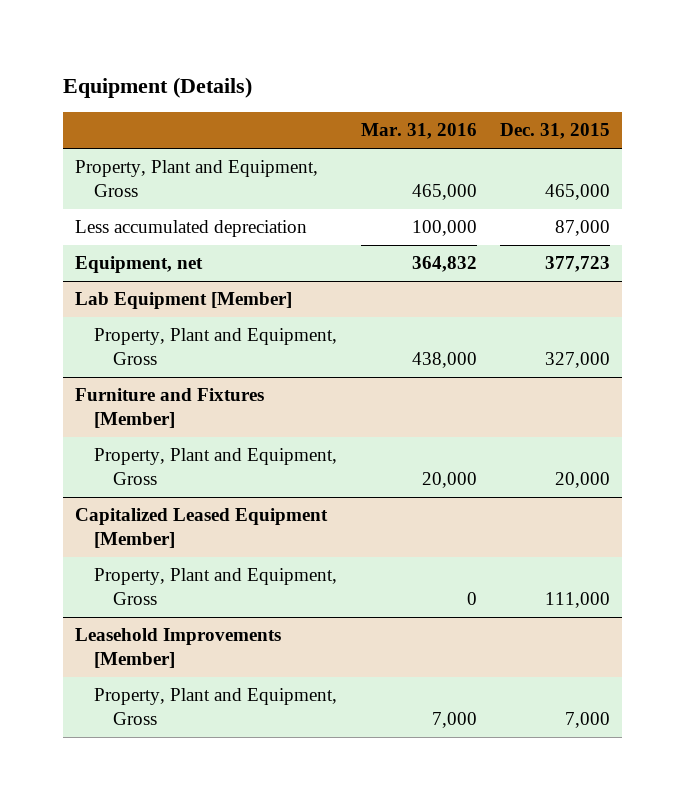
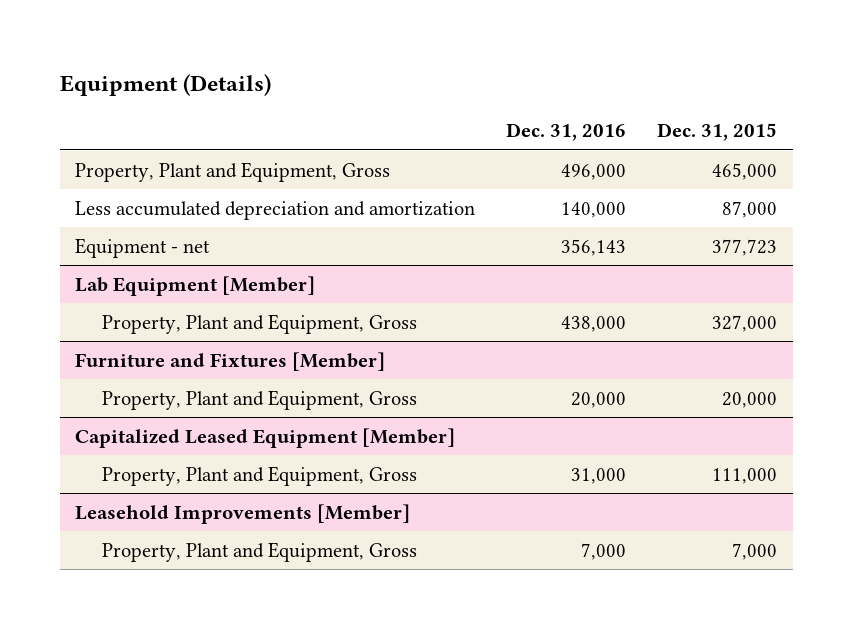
[360,123,477,140] Mar. 31, 2016 -> none
none -> [506,123,627,142] Dec. 31, 2016
[75,220,308,238] Less accumulated depreciation -> [75,200,476,220] Less accumulated depreciation and amortization
[75,256,204,274] Equipment, net -> [75,237,211,258] Equipment - net

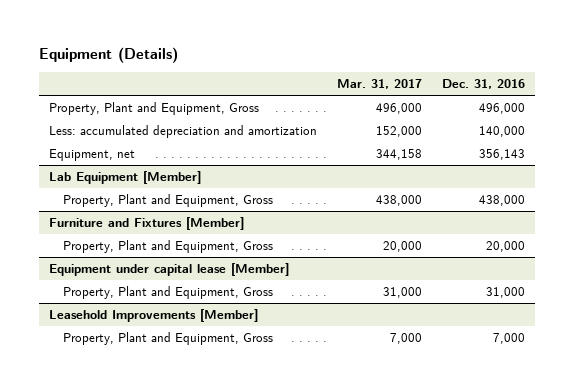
[657,123,778,142] Dec. 31, 2015 -> none
none -> [337,79,423,90] Mar. 31, 2017
[75,200,476,220] Less accumulated depreciation and amortization -> [49,124,318,138] Less: accumulated depreciation and amortization
[75,237,211,258] Equipment - net -> [49,148,136,161] Equipment, net
[75,427,456,448] Capitalized Leased Equipment [Member] -> [49,262,290,276] Equipment under capital lease [Member]

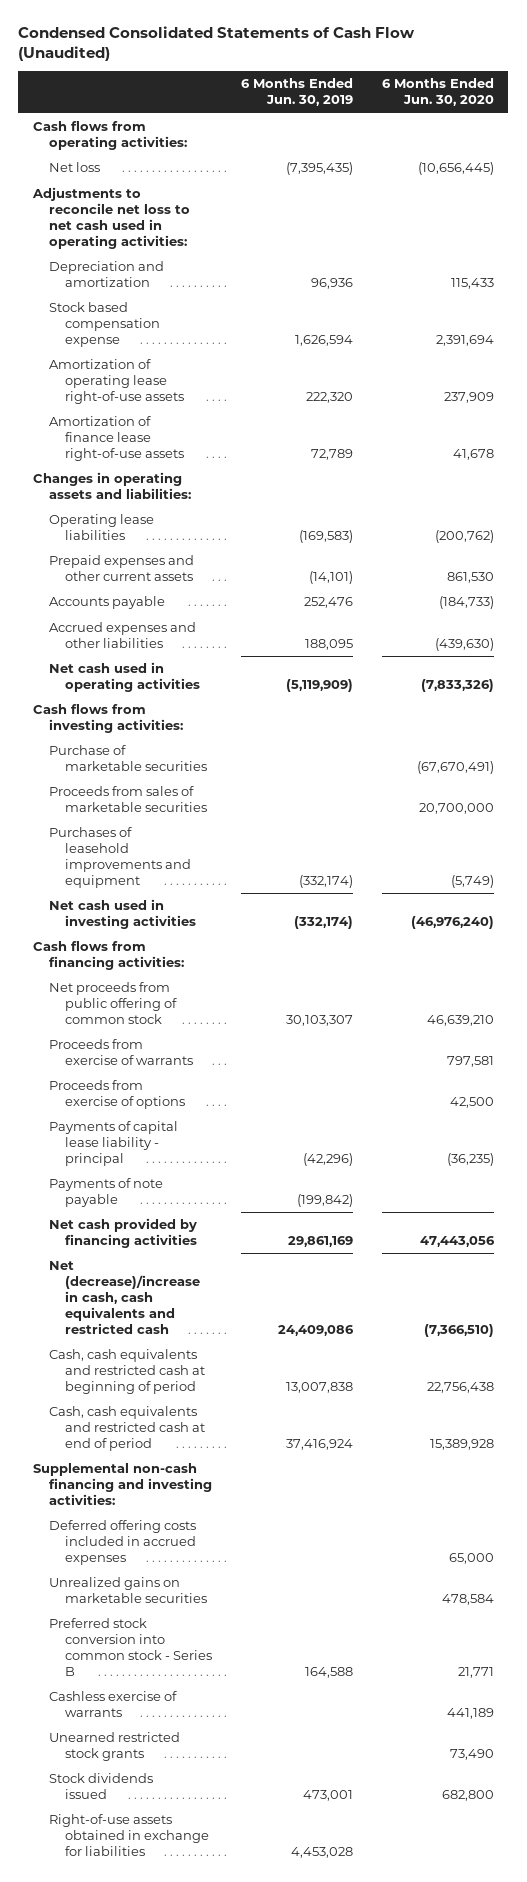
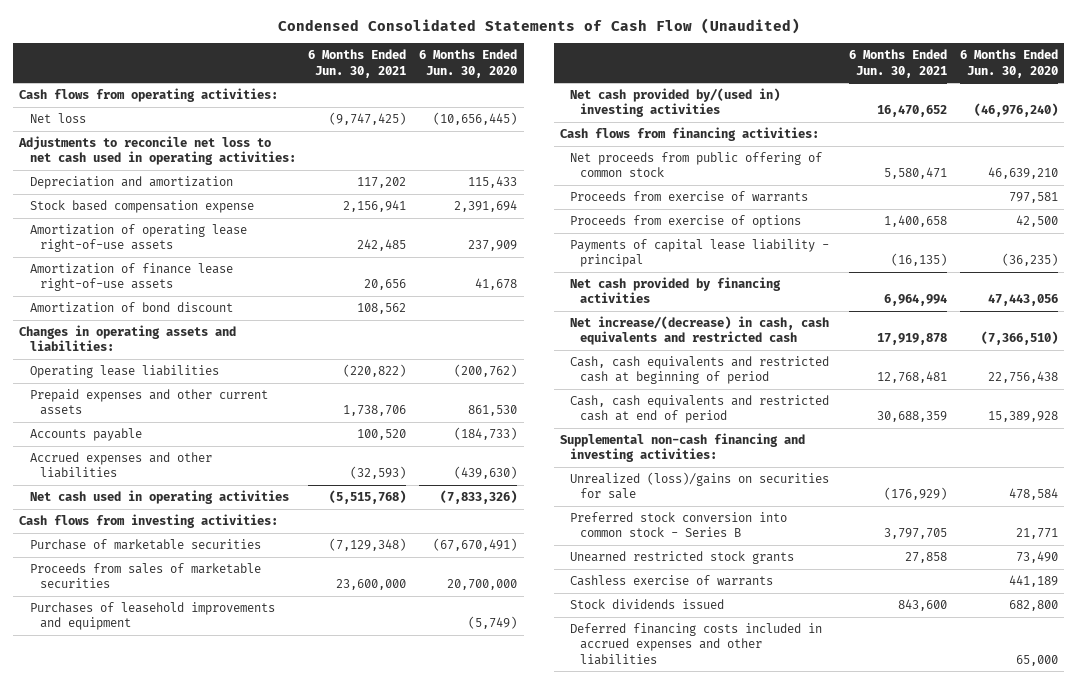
[241,78,354,107] 6 Months Ended Jun. 30, 2019 -> none
none -> [308,49,407,78] 6 Months Ended Jun. 30, 2021
none -> [29,301,233,313] Amortization of bond discount
[49,899,197,930] Net cash used in investing activities -> [570,87,781,118] Net cash provided by/(used in) investing activities
[49,1178,164,1208] Payments of note payable -> none
[49,1261,201,1334] Net (decrease)/increase in cash, cash equivalents and restricted cash -> [570,315,830,346] Net increase/(decrease) in cash, cash equivalents and restricted cash
[49,1520,197,1565] Deferred offering costs included in accrued expenses -> none
[49,1577,208,1604] Unrealized gains on marketable securities -> [570,471,830,500] Unrealized (loss)/gains on securities for sale
[49,1691,178,1718] Cashless exercise of warrants -> [570,574,774,586] Cashless exercise of warrants
[49,1814,210,1856] Right-of-use assets obtained in exchange for liabilities -> none
none -> [570,622,823,665] Deferred financing costs included in accrued expenses and other liabilities

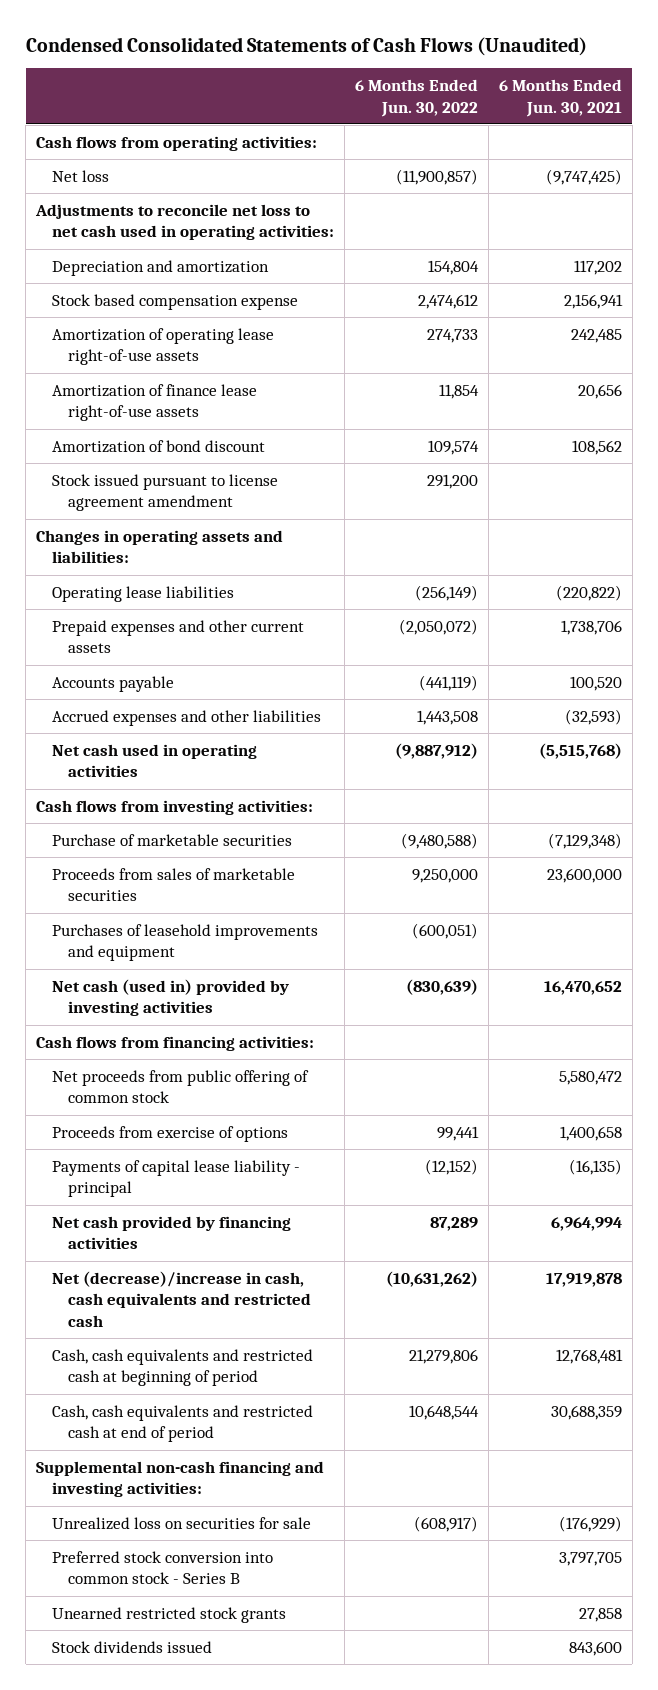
[277,18,800,35] Condensed Consolidated Statements of Cash Flow (Unaudited) -> [25,36,587,56] Condensed Consolidated Statements of Cash Flows (Unaudited)
[419,49,518,78] 6 Months Ended Jun. 30, 2020 -> none
none -> [354,79,478,117] 6 Months Ended Jun. 30, 2022
none -> [51,473,278,512] Stock issued pursuant to license agreement amendment
[570,87,781,118] Net cash provided by/(used in) investing activities -> [51,978,289,1017] Net cash (used in) provided by investing activities
[570,190,809,202] Proceeds from exercise of warrants -> none
[883,167,947,180] 5,580,471 -> [558,1070,622,1085] 5,580,472
[570,315,830,346] Net increase/(decrease) in cash, cash equivalents and restricted cash -> [51,1270,311,1327] Net (decrease)/increase in cash, cash equivalents and restricted cash
[570,471,830,500] Unrealized (loss)/gains on securities for sale -> [51,1516,311,1530] Unrealized loss on securities for sale
[570,574,774,586] Cashless exercise of warrants -> none
[570,622,823,665] Deferred financing costs included in accrued expenses and other liabilities -> none

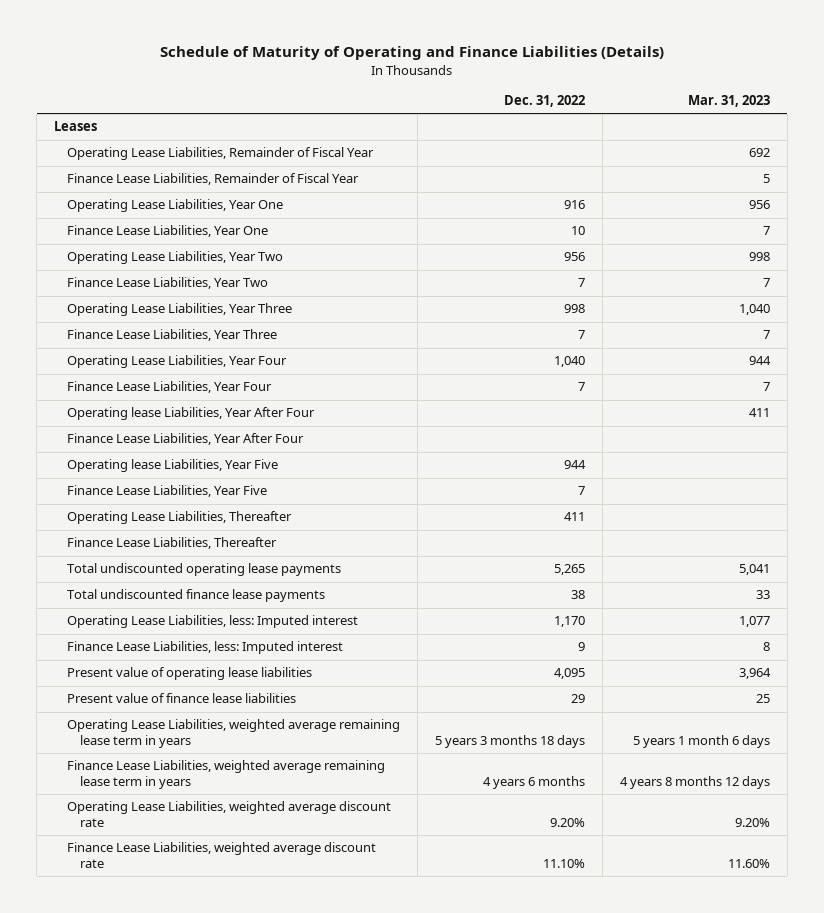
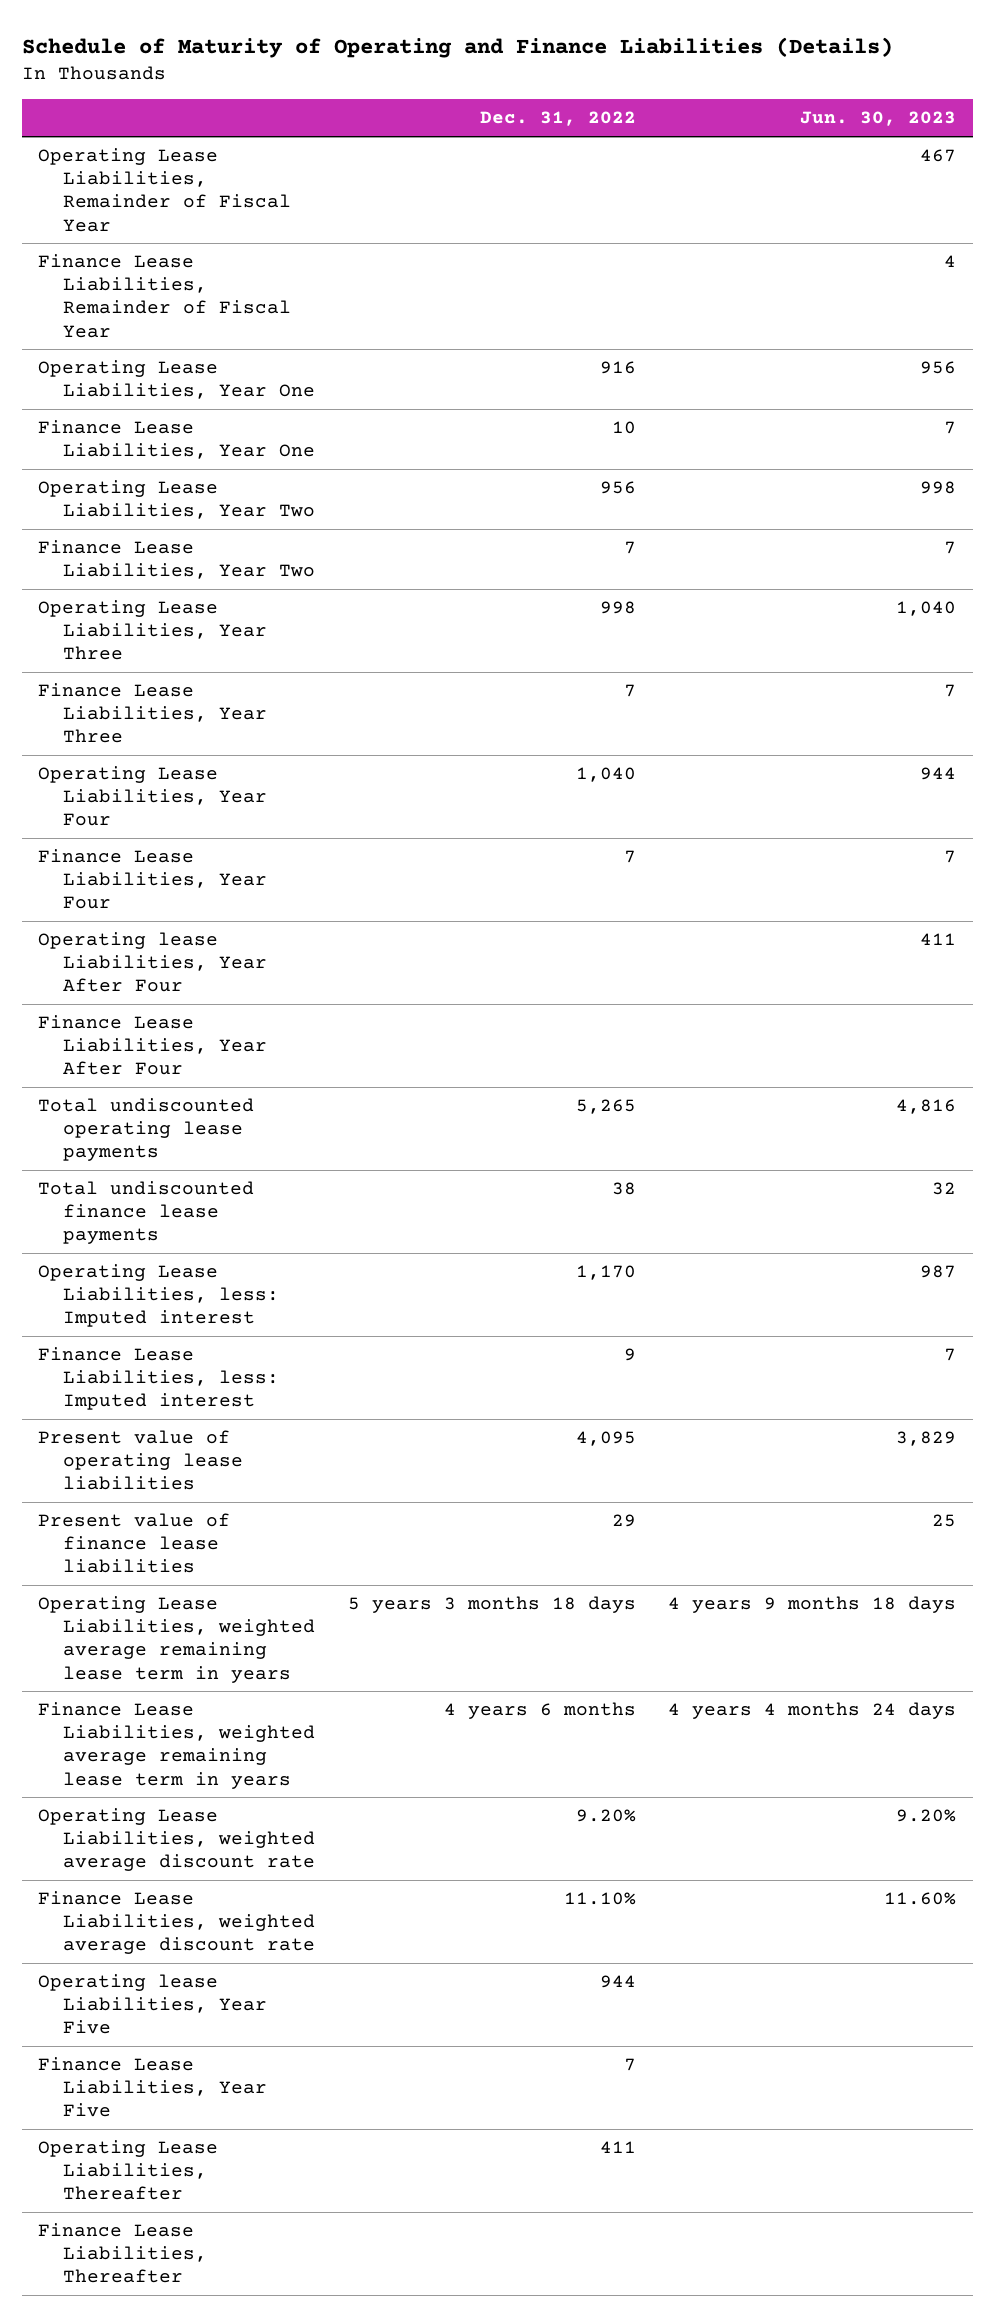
[687,95,770,108] Mar. 31, 2023 -> none
none -> [800,111,957,127] Jun. 30, 2023
[54,121,98,132] Leases -> none
[66,459,278,473] Operating lease Liabilities, Year Five -> [38,1974,268,2035] Operating lease Liabilities, Year Five
[66,485,267,498] Finance Lease Liabilities, Year Five -> [38,2057,268,2118] Finance Lease Liabilities, Year Five
[66,511,292,525] Operating Lease Liabilities, Thereafter -> [38,2140,219,2201] Operating Lease Liabilities, Thereafter
[66,537,277,550] Finance Lease Liabilities, Thereafter -> [38,2223,208,2284] Finance Lease Liabilities, Thereafter

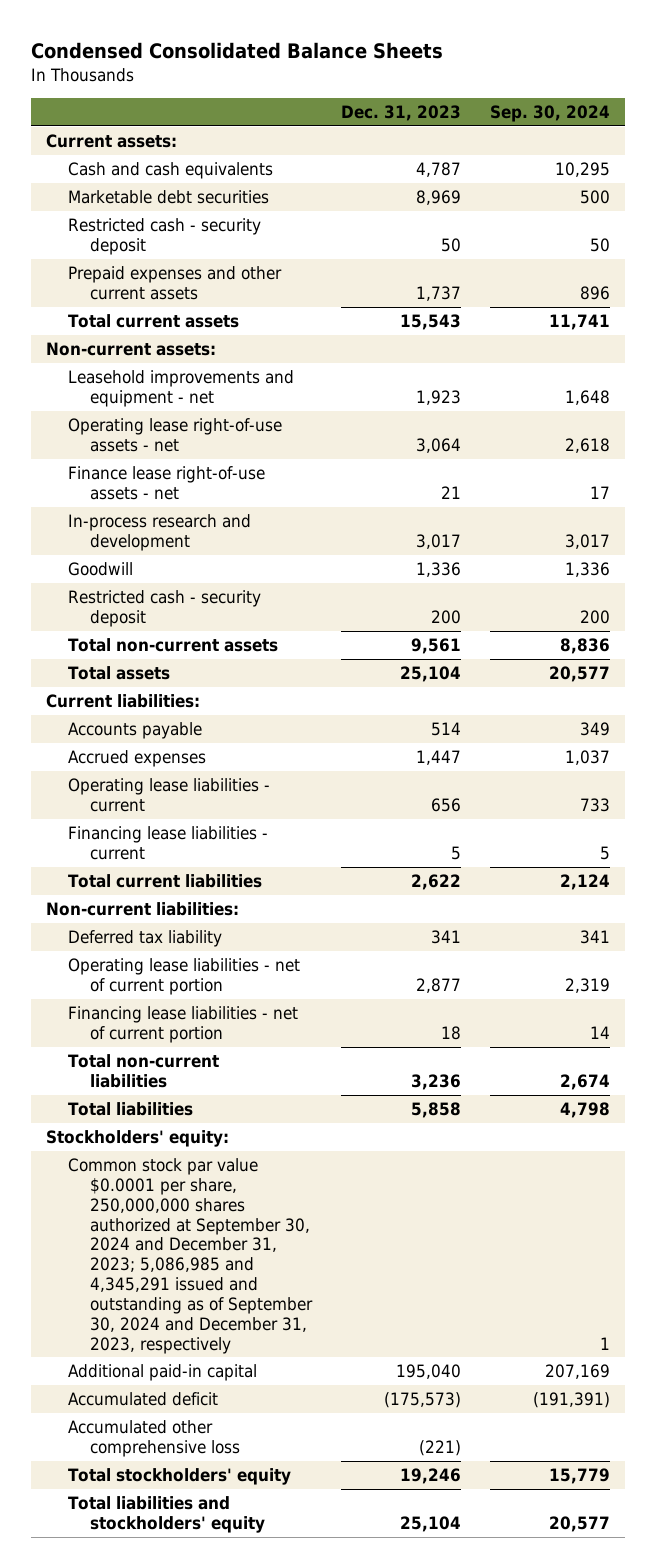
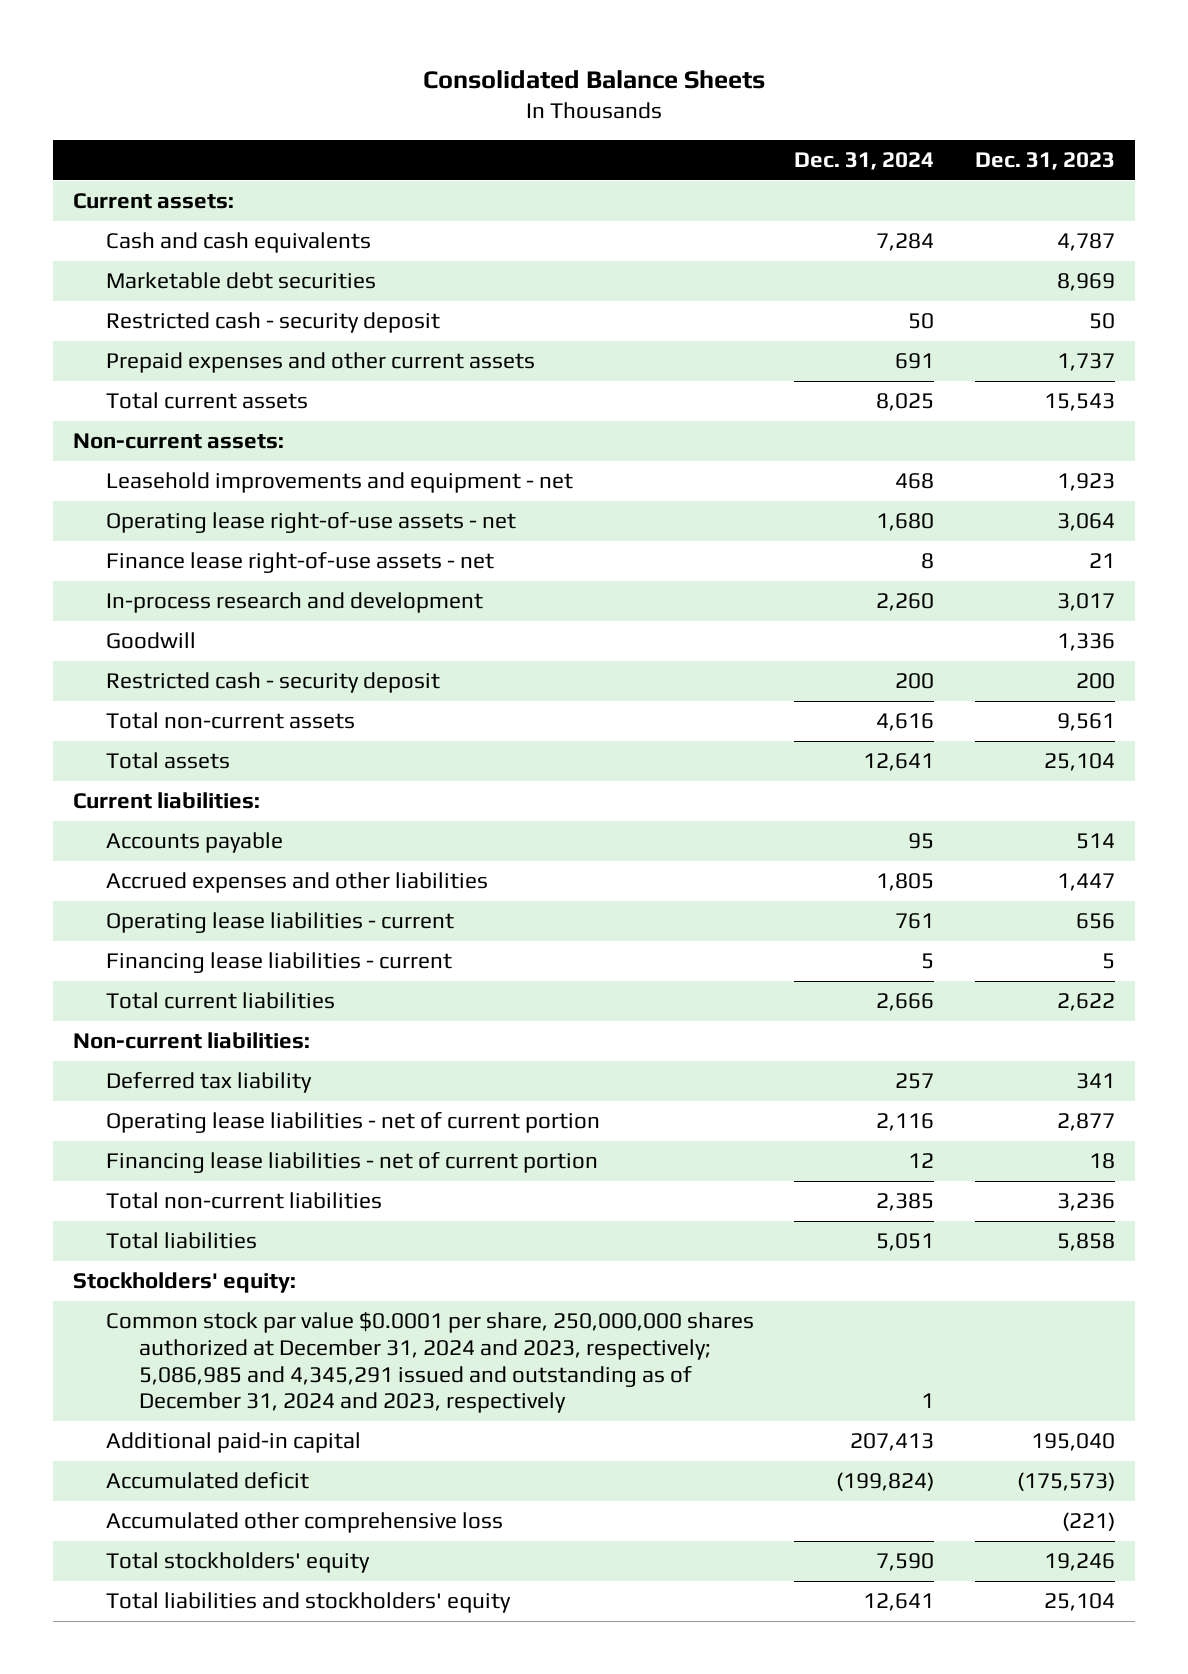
[30,41,443,59] Condensed Consolidated Balance Sheets -> [422,69,765,89] Consolidated Balance Sheets
[490,105,611,123] Sep. 30, 2024 -> none
none -> [794,152,935,171] Dec. 31, 2024
[67,750,206,768] Accrued expenses -> [106,872,489,894] Accrued expenses and other liabilities
[67,1158,313,1354] Common stock par value $0.0001 per share, 250,000,000 shares authorized at September 30, 2024 and December 31, 2023; 5,086,985 and 4,345,291 issued and outstanding as of September 30, 2024 and December 31, 2023, respectively -> [106,1312,755,1414] Common stock par value $0.0001 per share, 250,000,000 shares authorized at December 31, 2024 and 2023, respectively; 5,086,985 and 4,345,291 issued and outstanding as of December 31, 2024 and 2023, respectively

